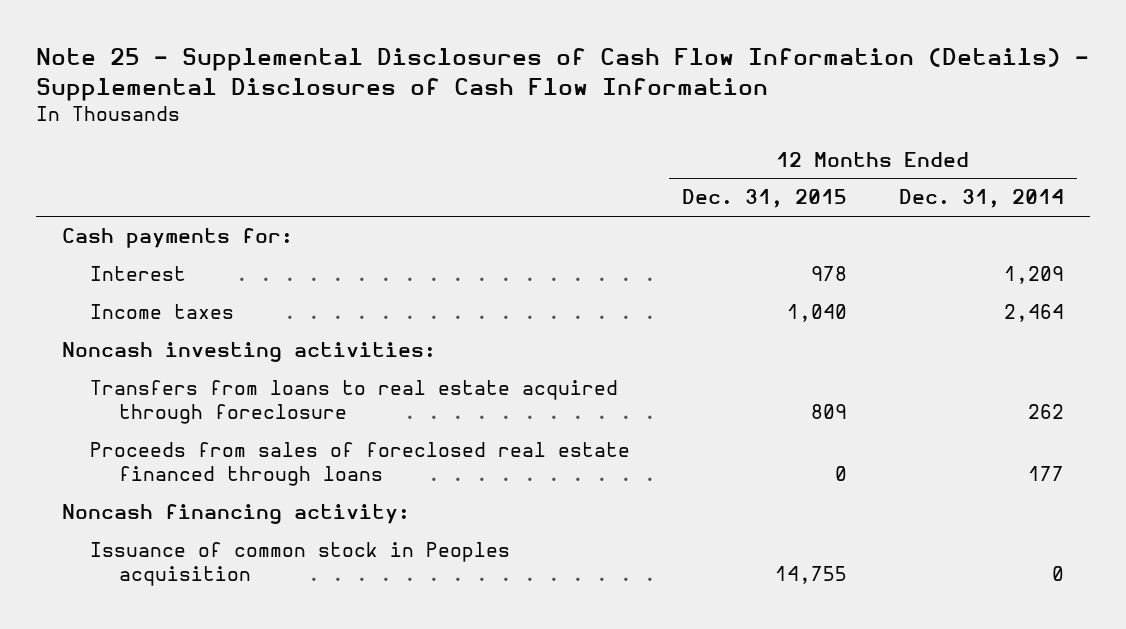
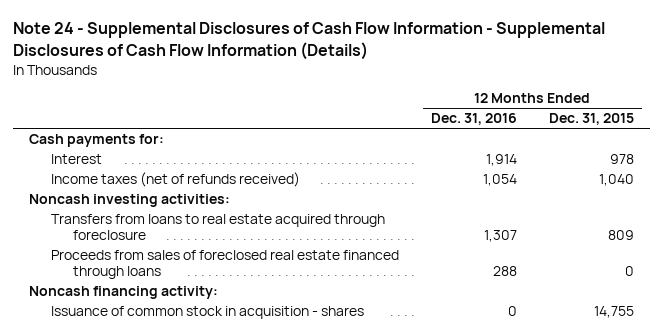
[35,48,1089,102] Note 25 - Supplemental Disclosures of Cash Flow Information (Details) - Supplemental Disclosures of Cash Flow Information -> [12,22,605,60] Note 24 - Supplemental Disclosures of Cash Flow Information - Supplemental Disclosures of Cash Flow Information (Details)
[899,189,1065,209] Dec. 31, 2014 -> none
none -> [430,113,517,126] Dec. 31, 2016
[90,304,235,320] Income taxes -> [50,172,300,188] Income taxes (net of refunds received)
[90,542,511,587] Issuance of common stock in Peoples acquisition -> [50,306,364,320] Issuance of common stock in acquisition - shares

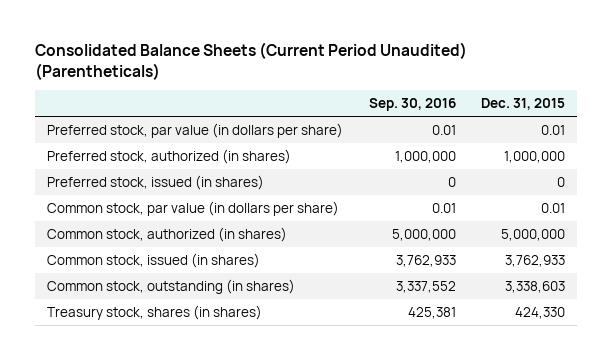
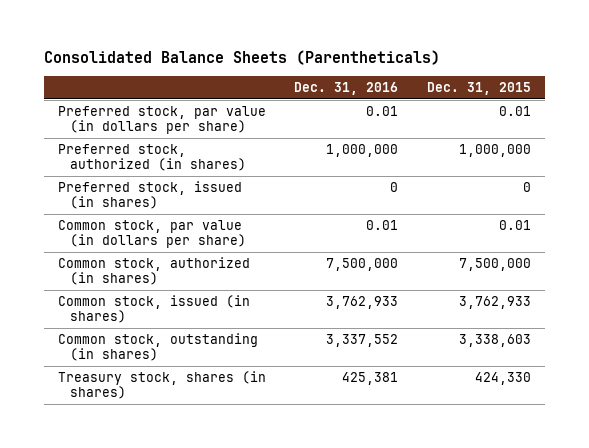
[34,41,467,80] Consolidated Balance Sheets (Current Period Unaudited) (Parentheticals) -> [43,50,440,66] Consolidated Balance Sheets (Parentheticals)
[368,98,456,112] Sep. 30, 2016 -> none
none -> [294,81,399,95] Dec. 31, 2016
[500,228,565,241] 5,000,000 -> [458,257,531,271] 7,500,000

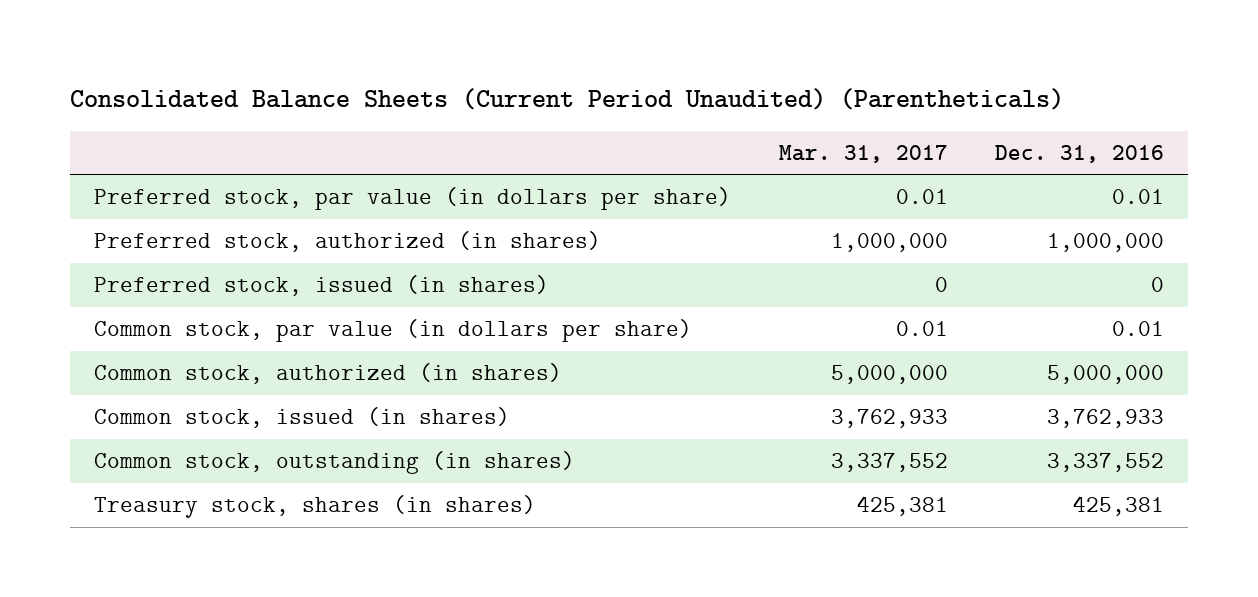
[43,50,440,66] Consolidated Balance Sheets (Parentheticals) -> [70,88,1065,111] Consolidated Balance Sheets (Current Period Unaudited) (Parentheticals)
[426,81,531,95] Dec. 31, 2015 -> none
none -> [778,144,948,163] Mar. 31, 2017
[326,257,399,271] 7,500,000 -> [1047,364,1165,384] 5,000,000

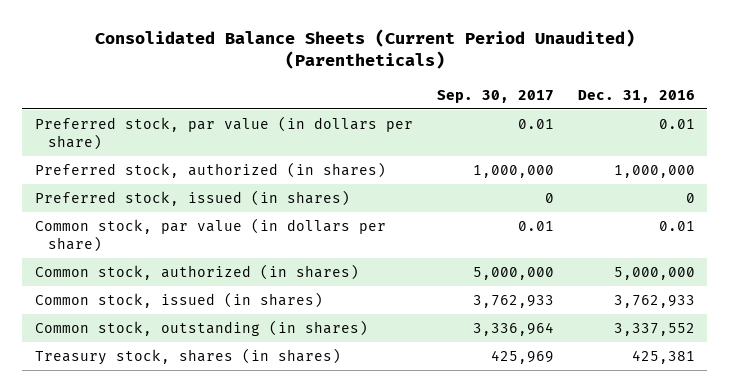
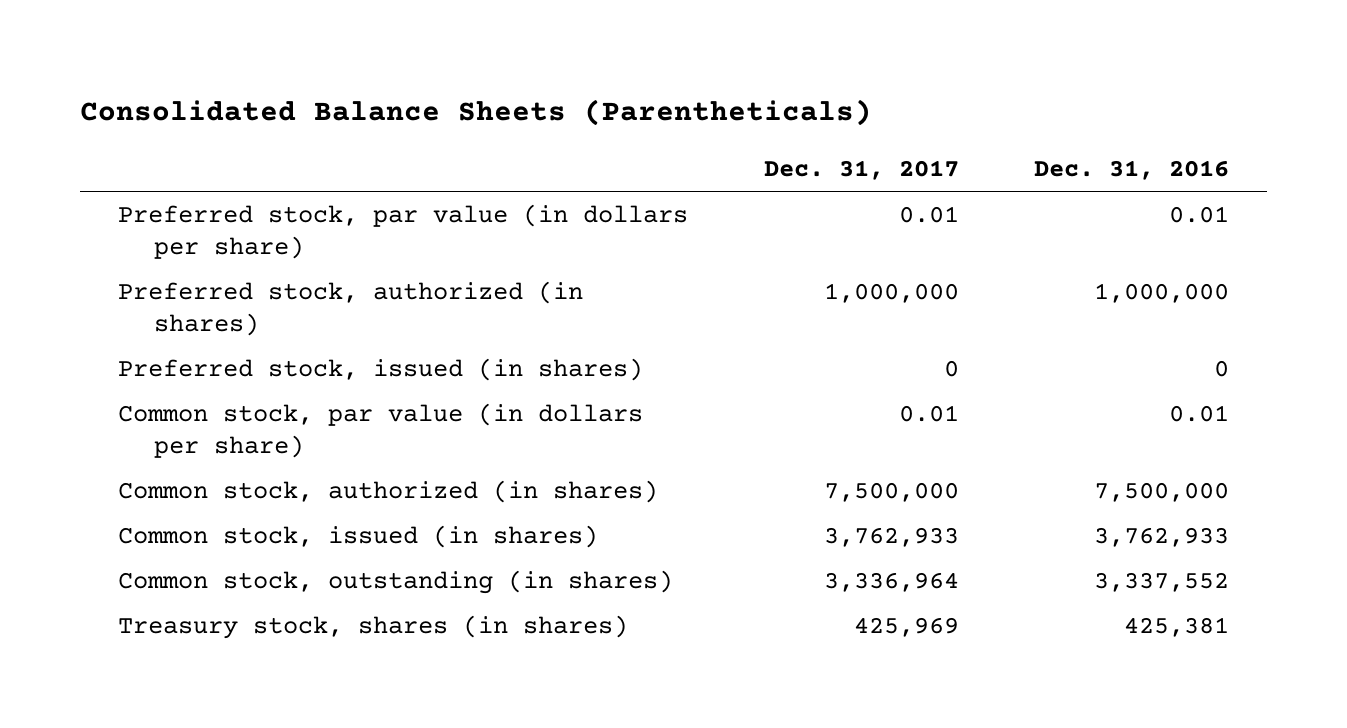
[94,29,635,70] Consolidated Balance Sheets (Current Period Unaudited) (Parentheticals) -> [80,99,873,127] Consolidated Balance Sheets (Parentheticals)
[436,89,554,103] Sep. 30, 2017 -> none
none -> [763,159,959,180] Dec. 31, 2017
[614,266,696,280] 5,000,000 -> [1094,482,1230,503] 7,500,000

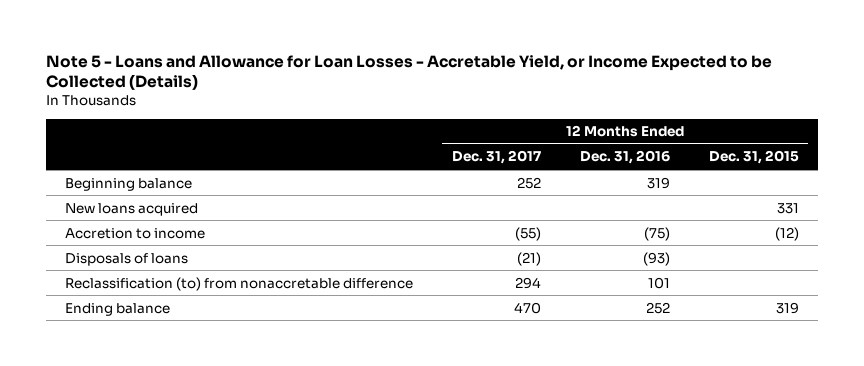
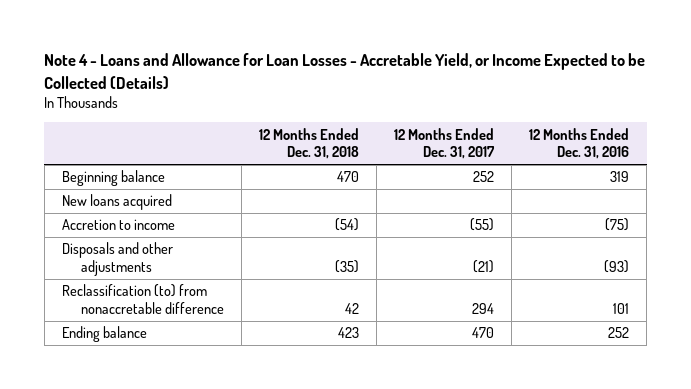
[45,54,772,91] Note 5 - Loans and Allowance for Loan Losses - Accretable Yield, or Income Expected to be Collected (Details) -> [44,53,646,89] Note 4 - Loans and Allowance for Loan Losses - Accretable Yield, or Income Expected to be Collected (Details)
[708,150,799,165] Dec. 31, 2015 -> none
none -> [259,127,360,160] 12 Months Ended Dec. 31, 2018
[65,252,189,266] Disposals of loans -> [61,242,173,276] Disposals and other adjustments

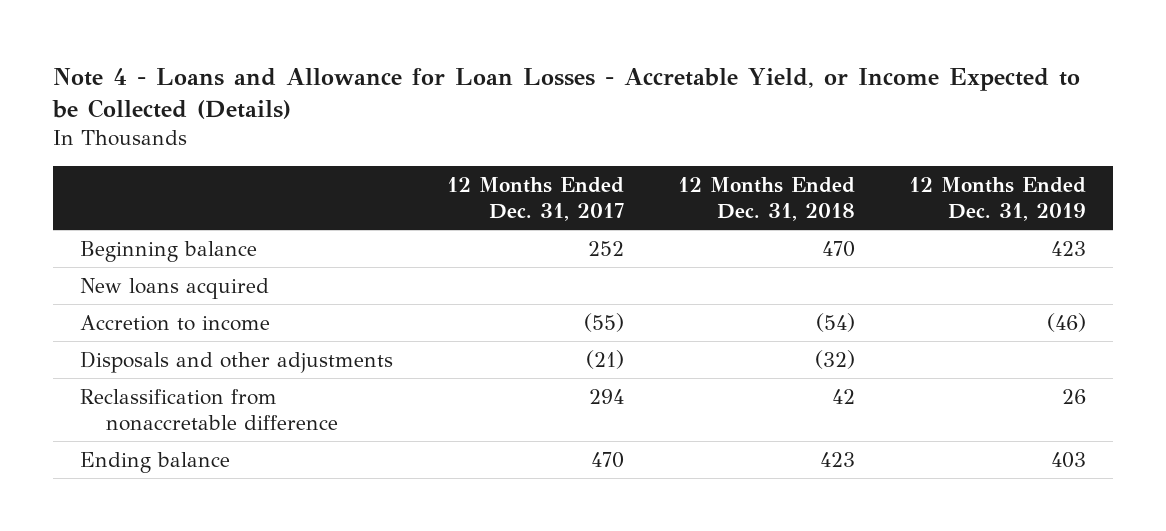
[529,127,630,160] 12 Months Ended Dec. 31, 2016 -> none
none -> [908,176,1086,221] 12 Months Ended Dec. 31, 2019
[335,259,360,273] (35) -> [814,349,855,369] (32)
[61,284,225,314] Reclassification (to) from nonaccretable difference -> [79,388,339,431] Reclassification from nonaccretable difference

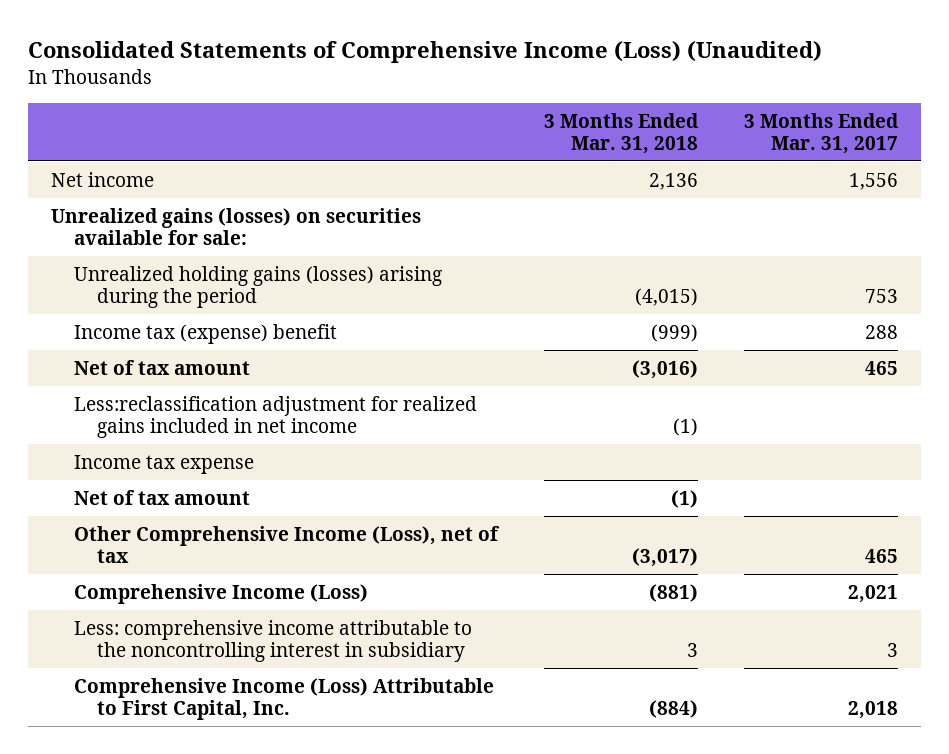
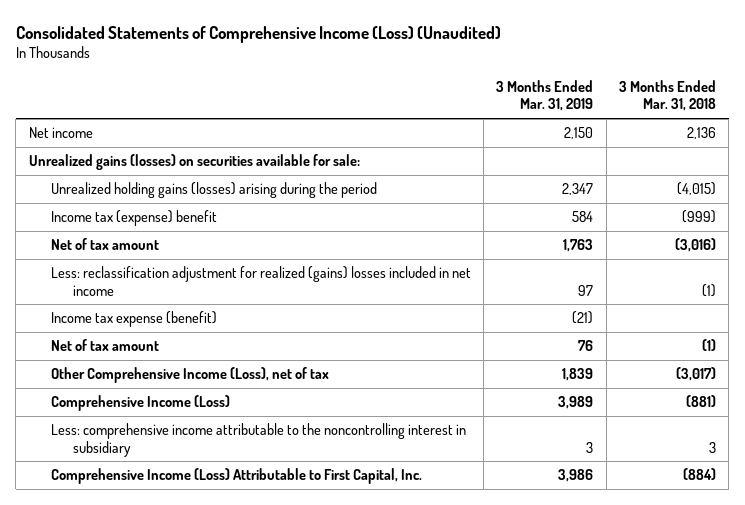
[744,112,900,154] 3 Months Ended Mar. 31, 2017 -> none
none -> [496,80,594,112] 3 Months Ended Mar. 31, 2019
[74,395,478,439] Less:reclassification adjustment for realized gains included in net income -> [50,266,471,296] Less: reclassification adjustment for realized (gains) losses included in net income
[74,454,255,474] Income tax expense -> [50,311,217,328] Income tax expense (benefit)

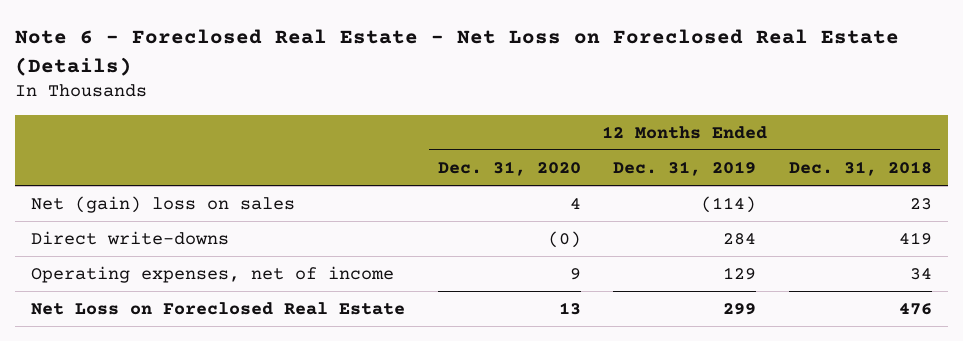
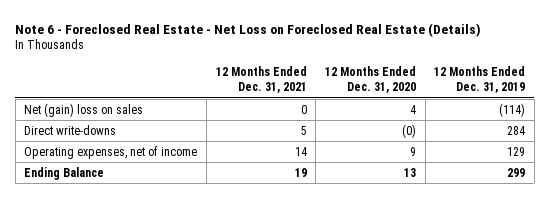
[788,160,932,176] Dec. 31, 2018 -> none
none -> [215,66,307,94] 12 Months Ended Dec. 31, 2021
[31,301,406,315] Net Loss on Foreclosed Real Estate -> [24,166,105,180] Ending Balance

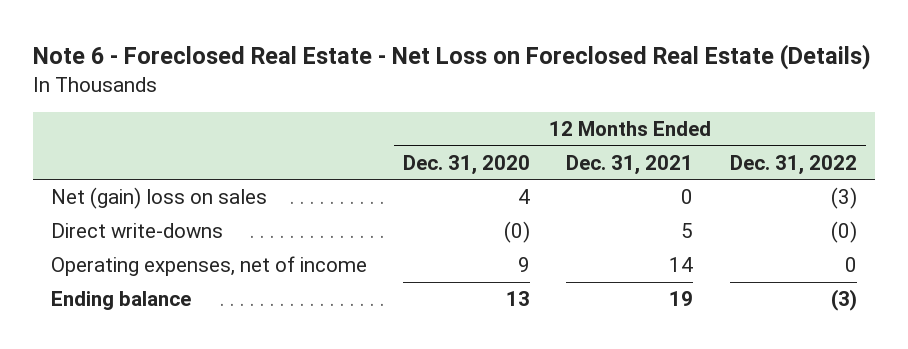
[434,66,526,94] 12 Months Ended Dec. 31, 2019 -> none
none -> [729,154,857,175] Dec. 31, 2022
[24,166,105,180] Ending Balance -> [50,290,191,310] Ending balance

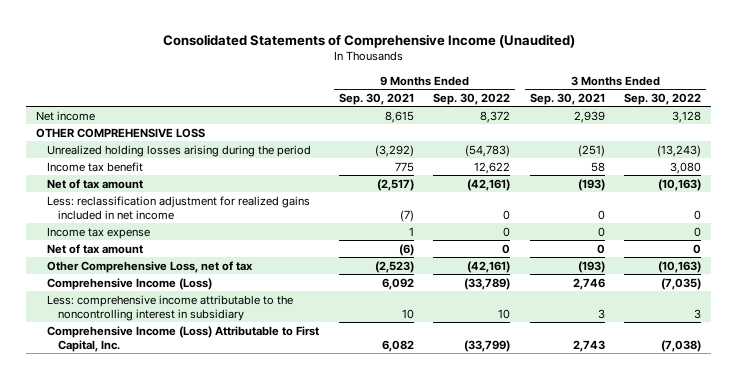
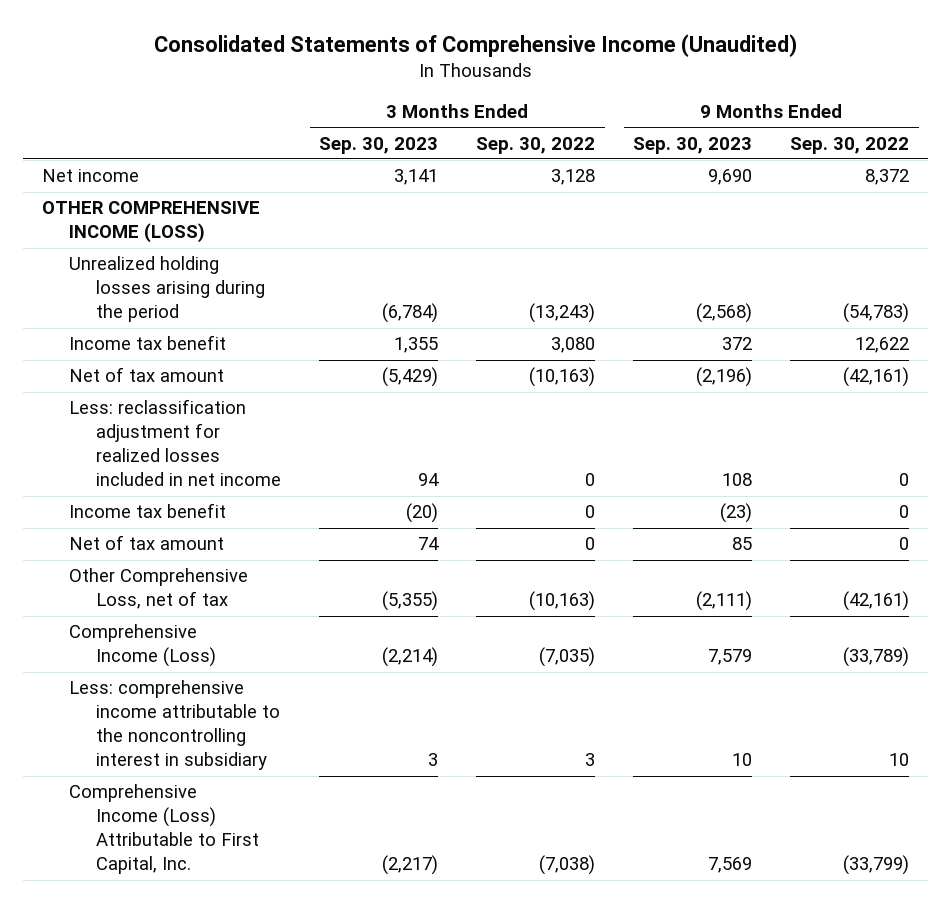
[338,92,414,105] Sep. 30, 2021 -> none
[529,92,605,105] Sep. 30, 2021 -> none
none -> [319,136,439,154] Sep. 30, 2023
none -> [633,136,753,154] Sep. 30, 2023
[36,127,206,138] OTHER COMPREHENSIVE LOSS -> [42,201,261,244] OTHER COMPREHENSIVE INCOME (LOSS)
[47,195,311,220] Less: reclassification adjustment for realized gains included in net income -> [69,399,282,487] Less: reclassification adjustment for realized losses included in net income
[47,226,151,239] Income tax expense -> [69,503,227,519] Income tax benefit

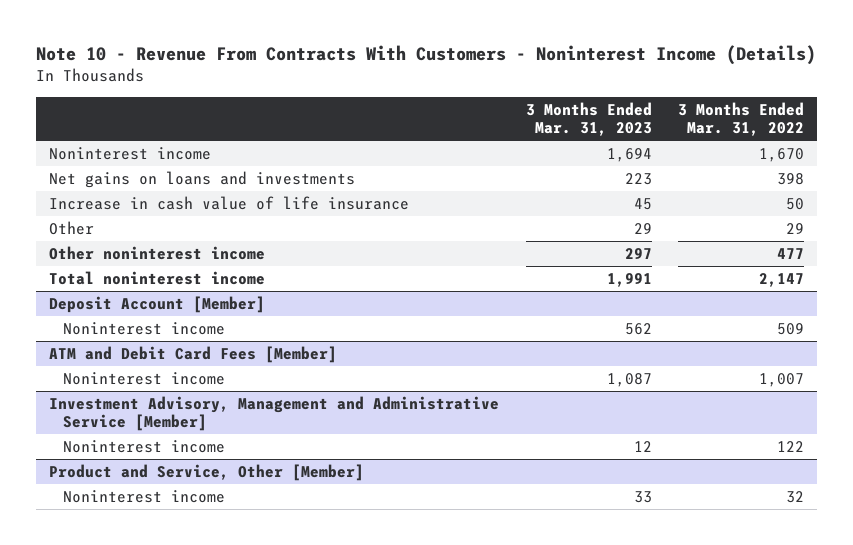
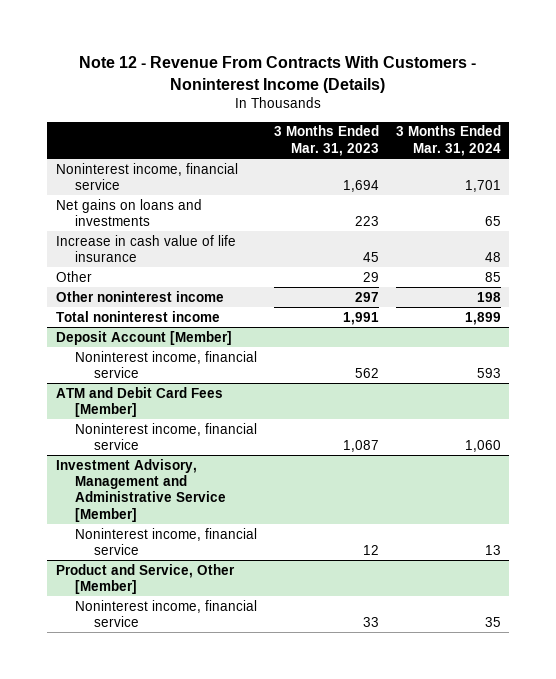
[36,45,817,66] Note 10 - Revenue From Contracts With Customers - Noninterest Income (Details) -> [79,56,477,93] Note 12 - Revenue From Contracts With Customers - Noninterest Income (Details)
[678,101,805,137] 3 Months Ended Mar. 31, 2022 -> none
none -> [395,125,501,156] 3 Months Ended Mar. 31, 2024
[49,146,212,160] Noninterest income -> [55,162,238,191] Noninterest income, financial service
[63,321,226,335] Noninterest income -> [74,350,257,379] Noninterest income, financial service
[63,371,226,385] Noninterest income -> [74,422,257,451] Noninterest income, financial service
[63,439,226,453] Noninterest income -> [74,527,257,556] Noninterest income, financial service
[63,489,226,503] Noninterest income -> [74,599,257,628] Noninterest income, financial service

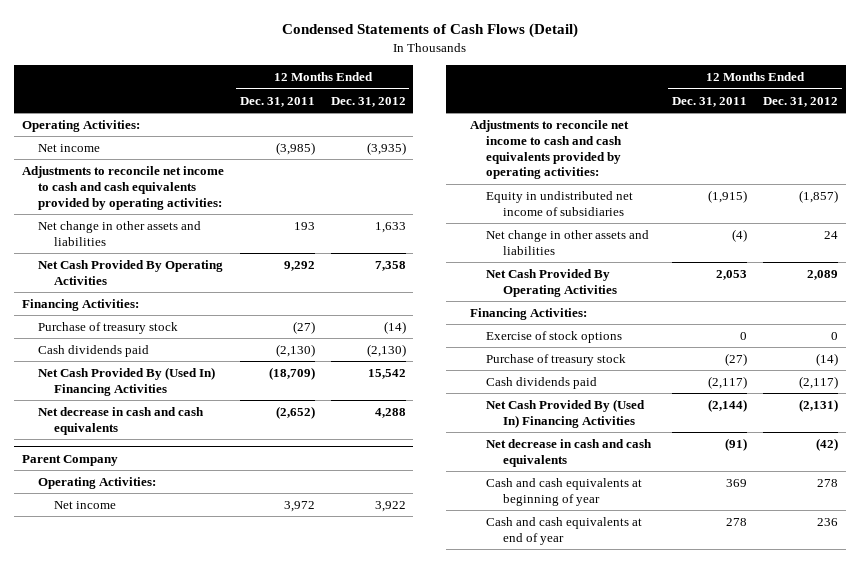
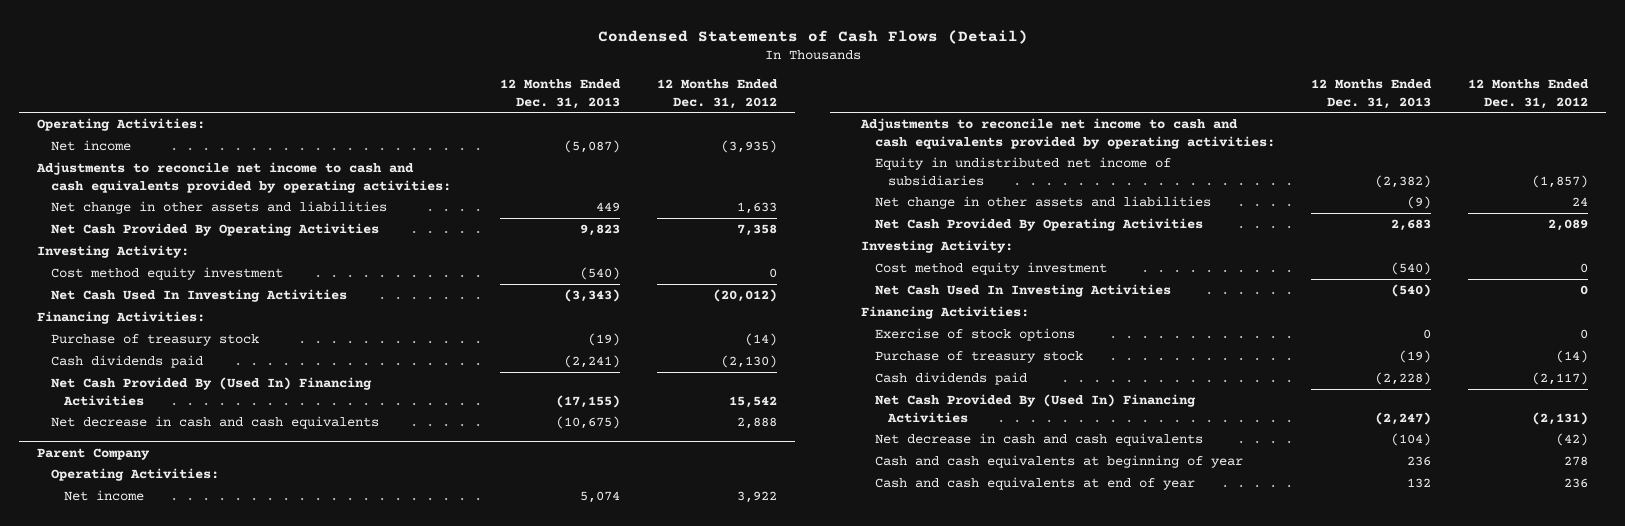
[239,96,315,107] Dec. 31, 2011 -> none
none -> [500,78,622,109] 12 Months Ended Dec. 31, 2013
none -> [37,244,190,258] Investing Activity:
none -> [50,266,283,280] Cost method equity investment
none -> [50,288,347,302] Net Cash Used In Investing Activities
[374,408,406,419] 4,288 -> [737,416,778,429] 2,888
none -> [861,239,1014,253] Investing Activity:
none -> [874,261,1107,275] Cost method equity investment
none -> [874,283,1171,297] Net Cash Used In Investing Activities

